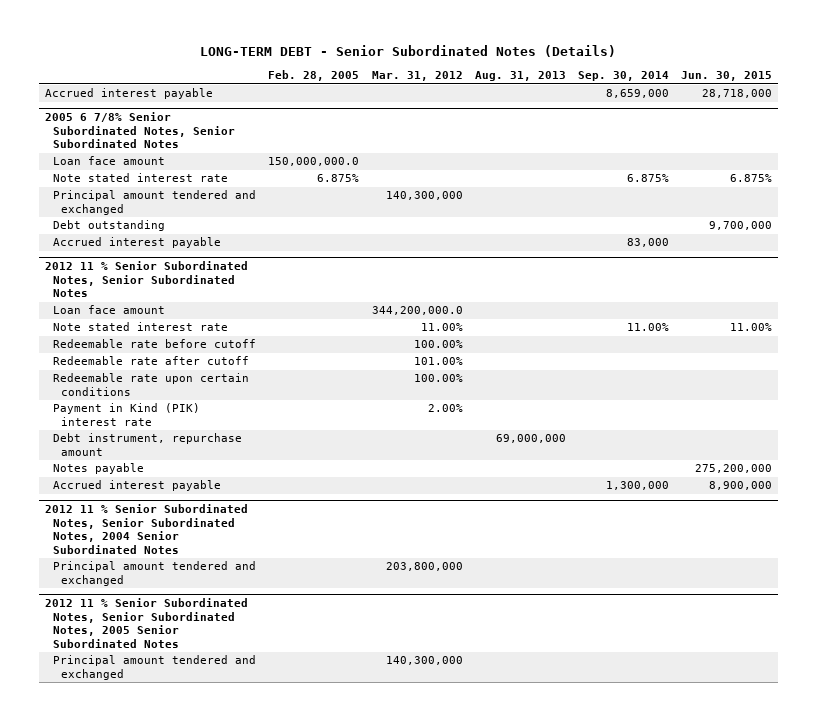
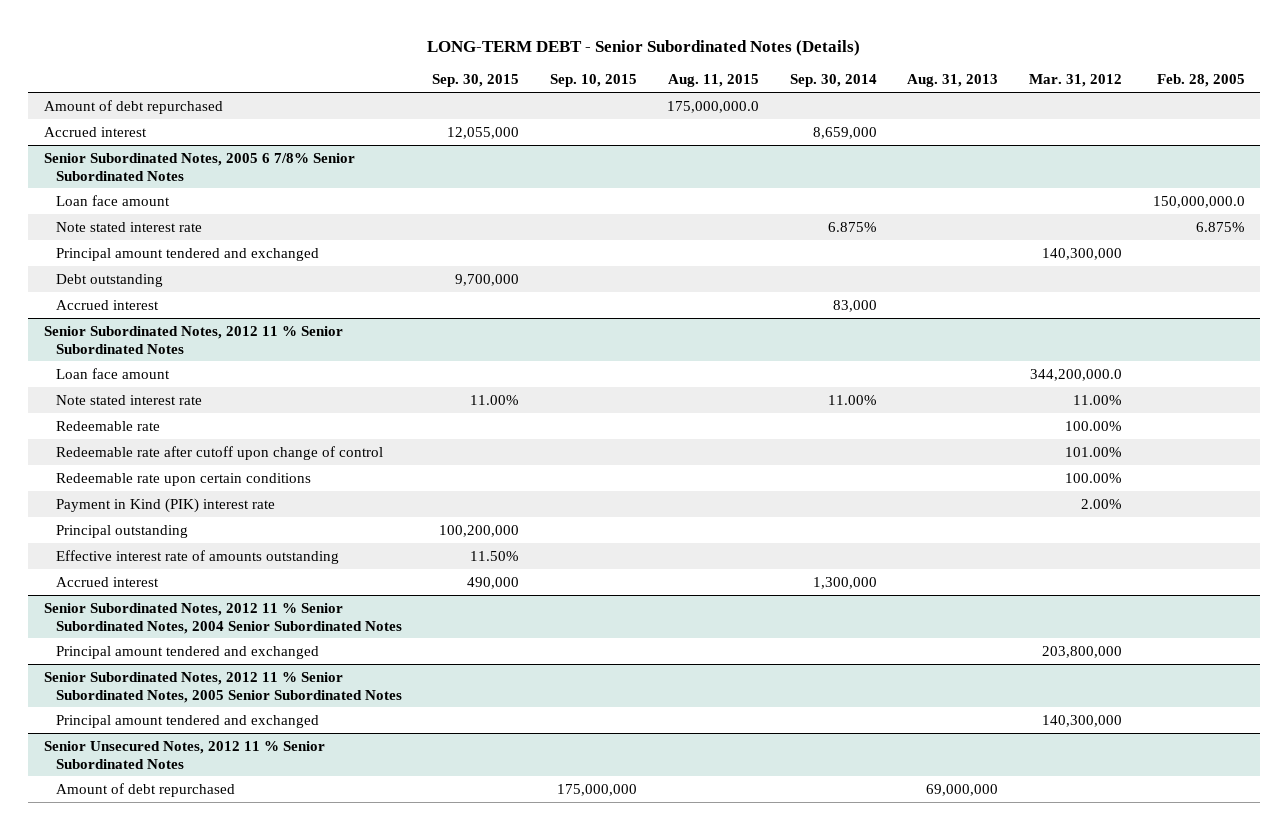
[681,71,773,82] Jun. 30, 2015 -> none
none -> [432,74,520,88] Sep. 30, 2015
none -> [549,74,637,88] Sep. 10, 2015
none -> [668,74,760,88] Aug. 11, 2015
none -> [43,99,223,114] Amount of debt repurchased
[44,88,213,100] Accrued interest payable -> [43,126,147,137] Accrued interest
[44,112,236,149] 2005 6 7/8% Senior Subordinated Notes, Senior Subordinated Notes -> [43,152,355,181] Senior Subordinated Notes, 2005 6 7/8% Senior Subordinated Notes
[53,237,222,249] Accrued interest payable -> [55,299,159,310] Accrued interest
[44,261,248,298] 2012 11 % Senior Subordinated Notes, Senior Subordinated Notes -> [43,325,343,354] Senior Subordinated Notes, 2012 11 % Senior Subordinated Notes
[53,339,257,349] Redeemable rate before cutoff -> [55,420,160,431] Redeemable rate
[53,356,250,366] Redeemable rate after cutoff -> [55,445,383,460] Redeemable rate after cutoff upon change of control
[53,433,243,457] Debt instrument, repurchase amount -> none
[53,463,145,475] Notes payable -> [55,524,188,538] Principal outstanding
none -> [55,549,339,564] Effective interest rate of amounts outstanding
[53,480,222,492] Accrued interest payable -> [55,576,159,587] Accrued interest
[44,504,248,555] 2012 11 % Senior Subordinated Notes, Senior Subordinated Notes, 2004 Senior Subordinated Notes -> [43,602,402,634] Senior Subordinated Notes, 2012 11 % Senior Subordinated Notes, 2004 Senior Subordinated Notes
[44,598,248,649] 2012 11 % Senior Subordinated Notes, Senior Subordinated Notes, 2005 Senior Subordinated Notes -> [43,671,402,703] Senior Subordinated Notes, 2012 11 % Senior Subordinated Notes, 2005 Senior Subordinated Notes
none -> [43,740,325,769] Senior Unsecured Notes, 2012 11 % Senior Subordinated Notes
none -> [55,782,235,797] Amount of debt repurchased

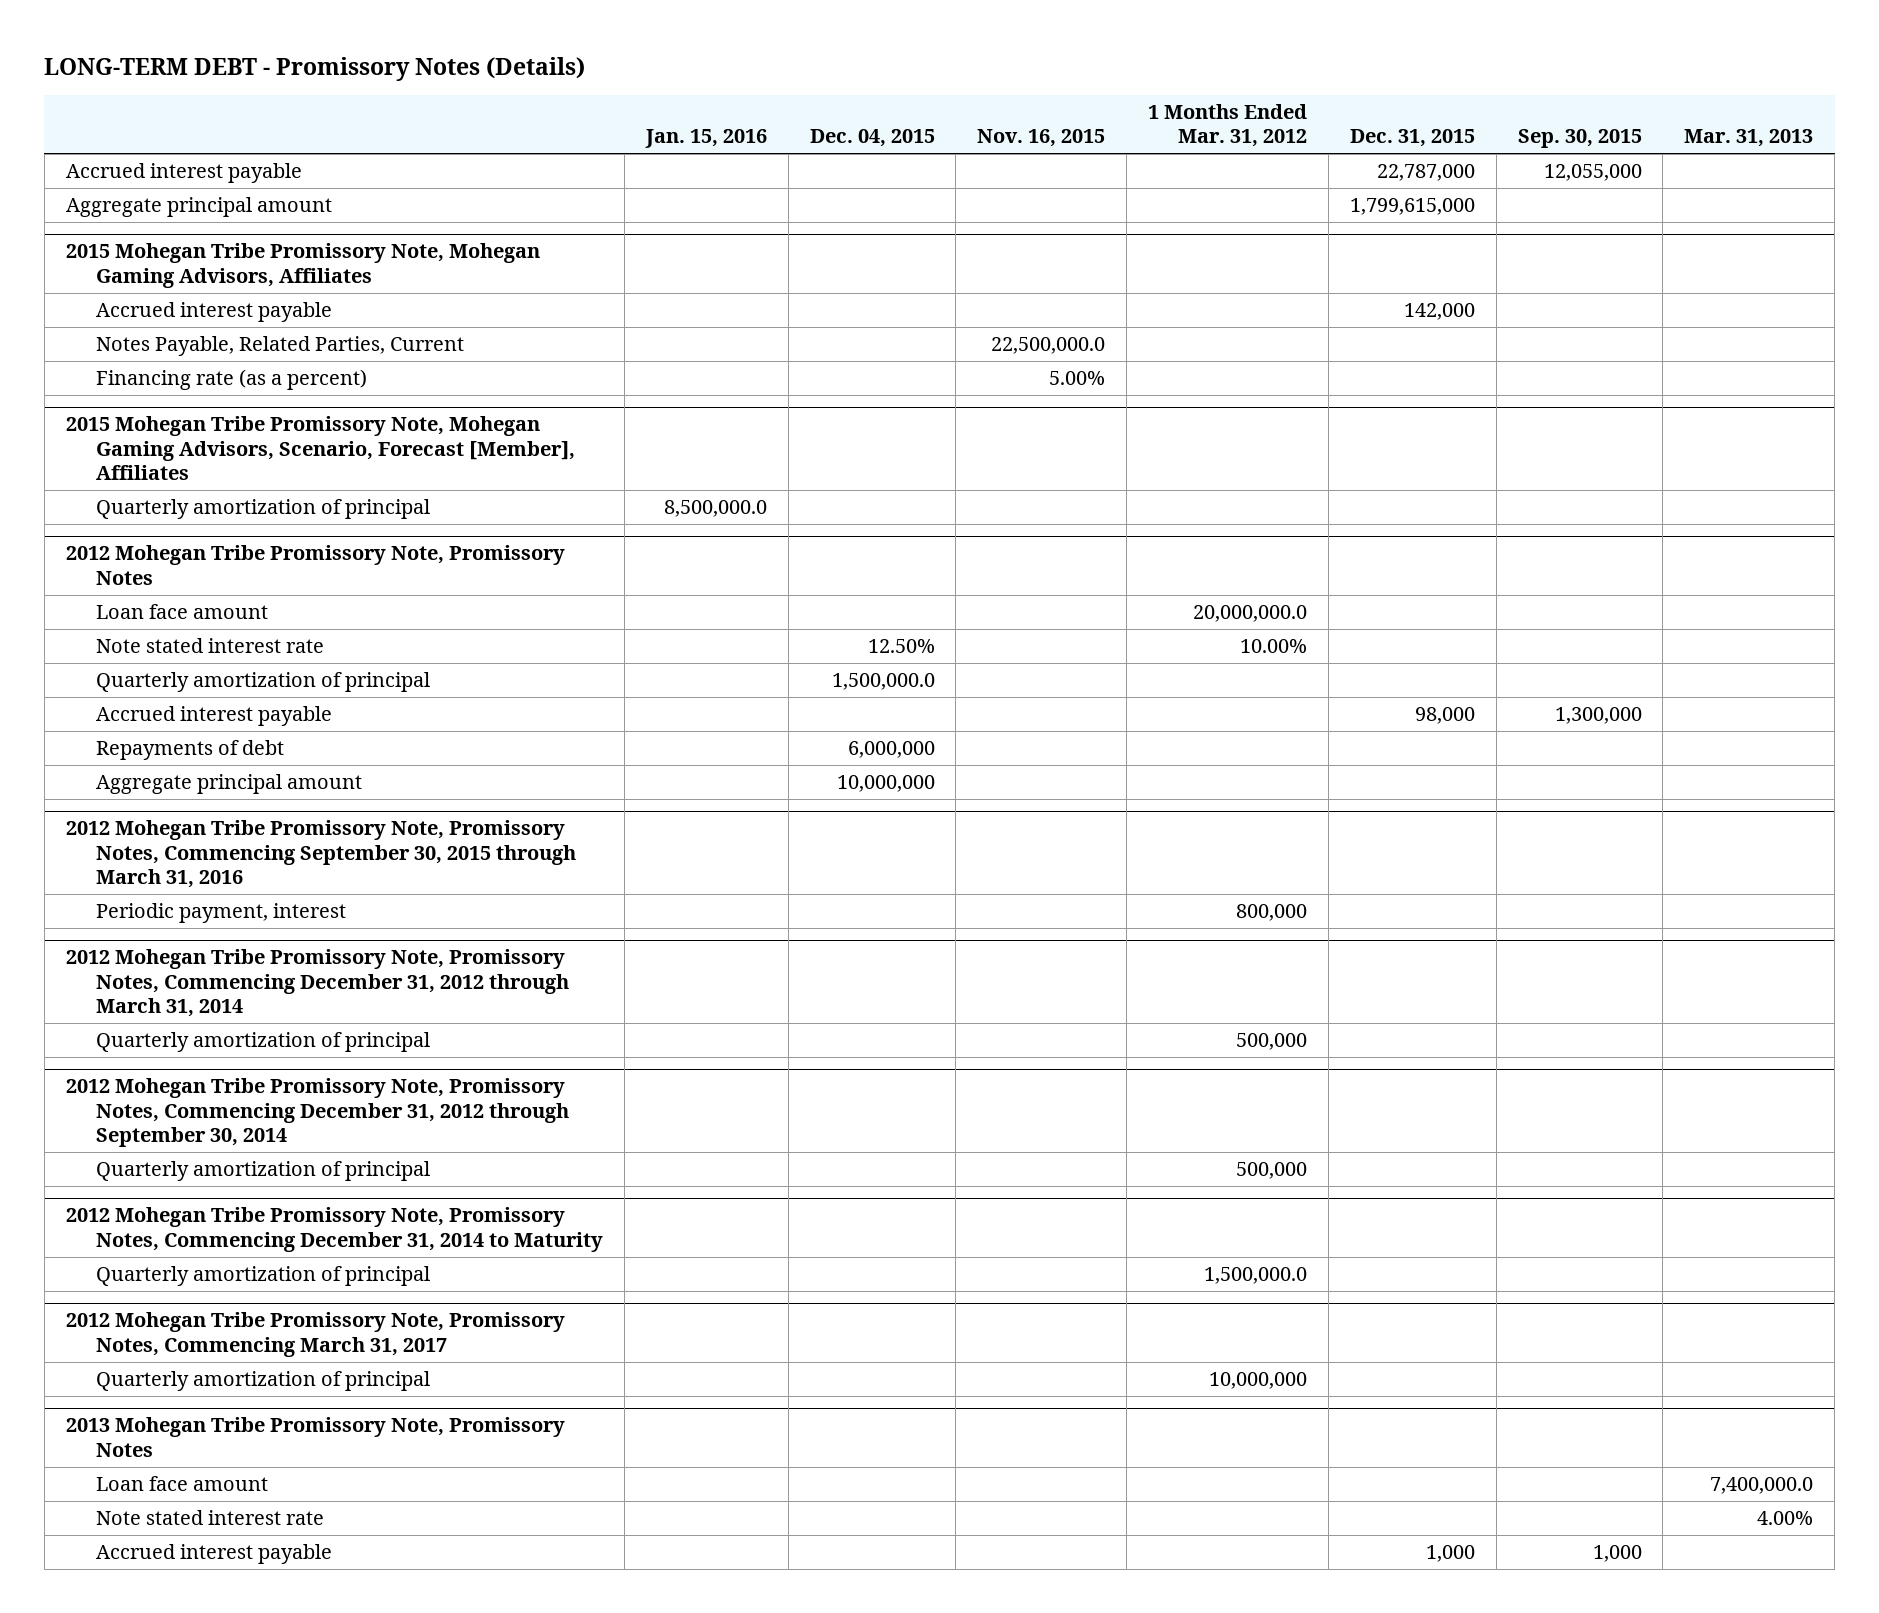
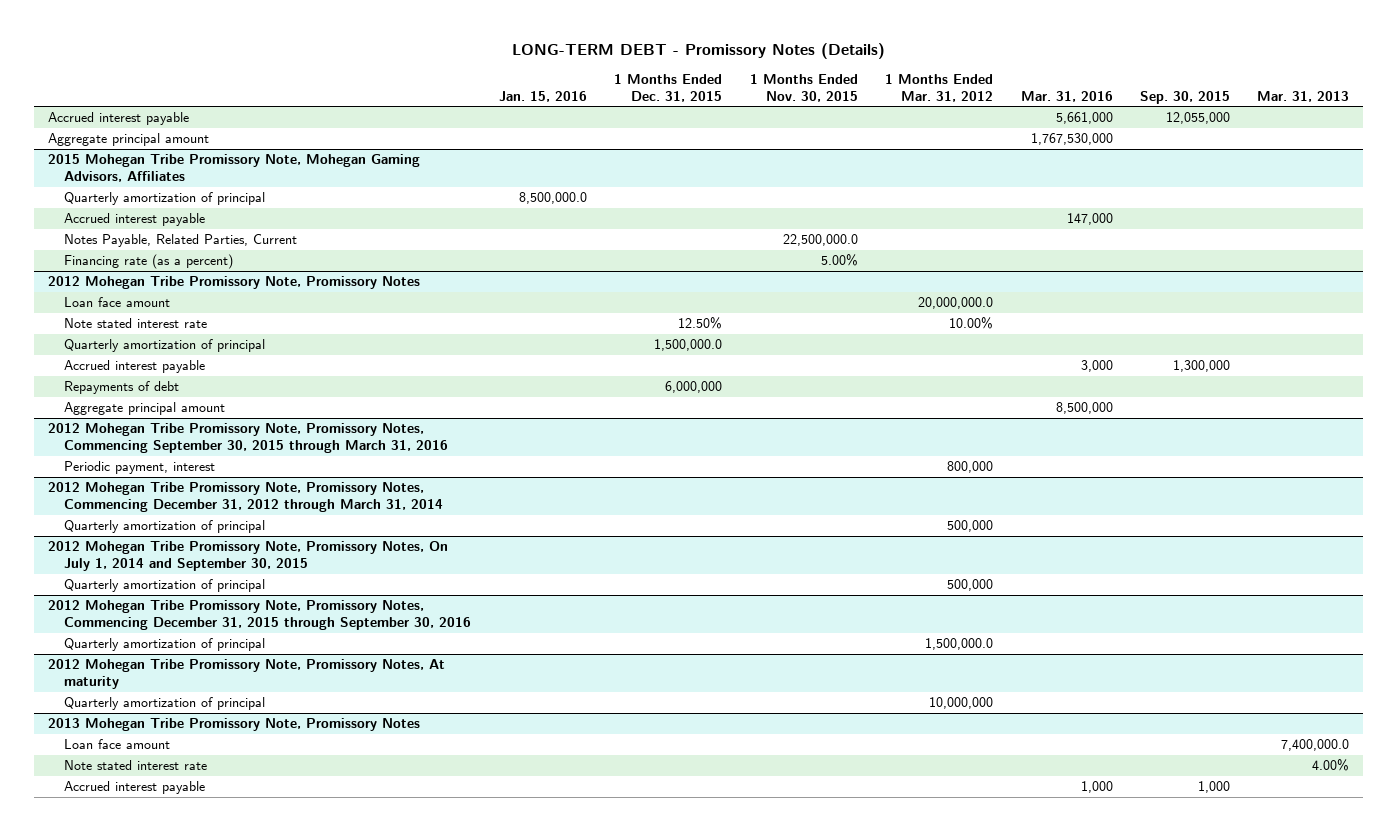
[809,129,935,148] Dec. 04, 2015 -> none
[977,129,1106,148] Nov. 16, 2015 -> none
[1349,129,1475,148] Dec. 31, 2015 -> none
none -> [614,73,723,102] 1 Months Ended Dec. 31, 2015
none -> [749,73,858,102] 1 Months Ended Nov. 30, 2015
none -> [1020,90,1113,102] Mar. 31, 2016
none -> [64,192,266,206] Quarterly amortization of principal
[65,416,576,481] 2015 Mohegan Tribe Promissory Note, Mohegan Gaming Advisors, Scenario, Forecast [Member], Affiliates -> none
[96,499,431,520] Quarterly amortization of principal -> none
[65,1312,565,1357] 2012 Mohegan Tribe Promissory Note, Promissory Notes, Commencing March 31, 2017 -> none
[96,1371,431,1392] Quarterly amortization of principal -> none
none -> [47,541,448,572] 2012 Mohegan Tribe Promissory Note, Promissory Notes, On July 1, 2014 and September 30, 2015
none -> [64,579,266,593] Quarterly amortization of principal
[65,1078,570,1148] 2012 Mohegan Tribe Promissory Note, Promissory Notes, Commencing December 31, 2012 through September 30, 2014 -> [47,600,472,631] 2012 Mohegan Tribe Promissory Note, Promissory Notes, Commencing December 31, 2015 through September 30, 2016
[1236,1162,1308,1180] 500,000 -> [925,638,994,651] 1,500,000.0
[65,1207,604,1252] 2012 Mohegan Tribe Promissory Note, Promissory Notes, Commencing December 31, 2014 to Maturity -> [47,659,445,690] 2012 Mohegan Tribe Promissory Note, Promissory Notes, At maturity
[1204,1267,1308,1285] 1,500,000.0 -> [929,697,994,710] 10,000,000

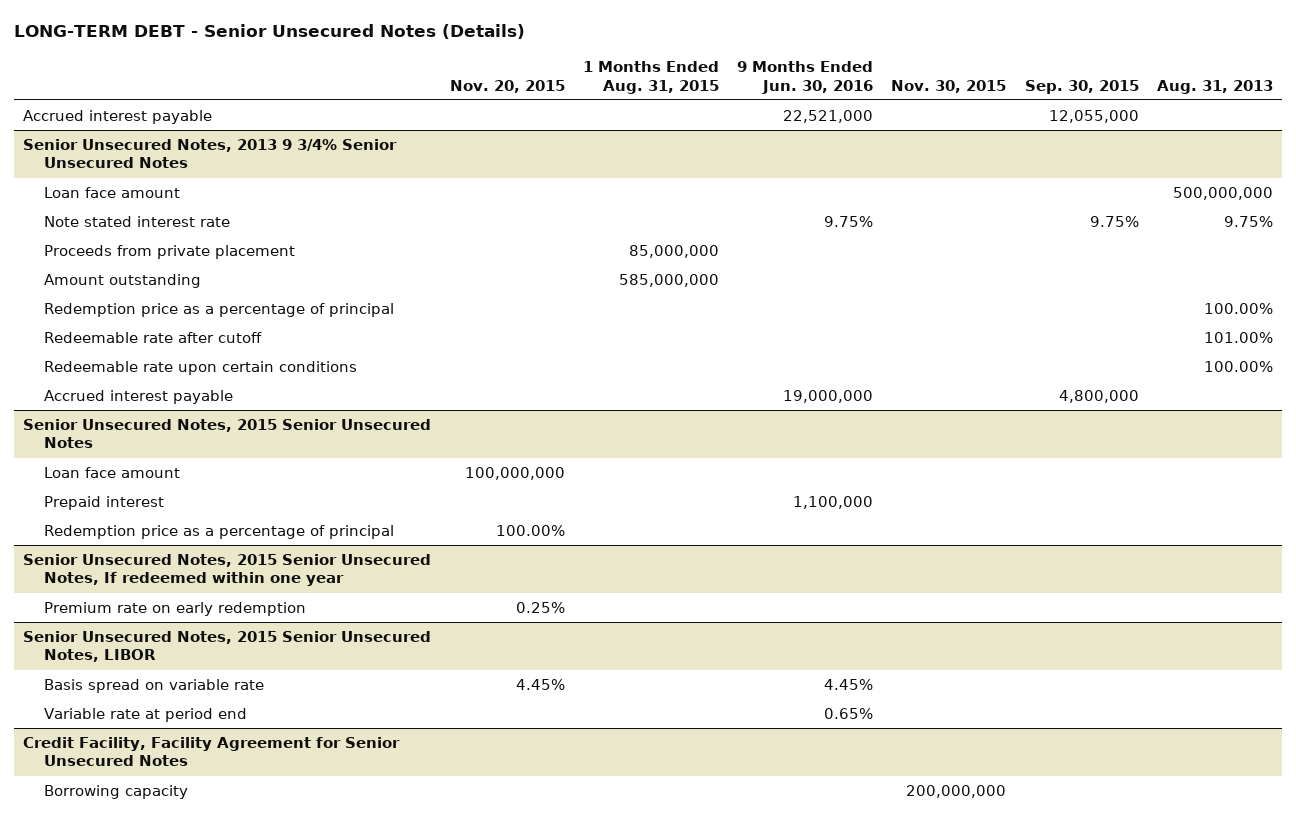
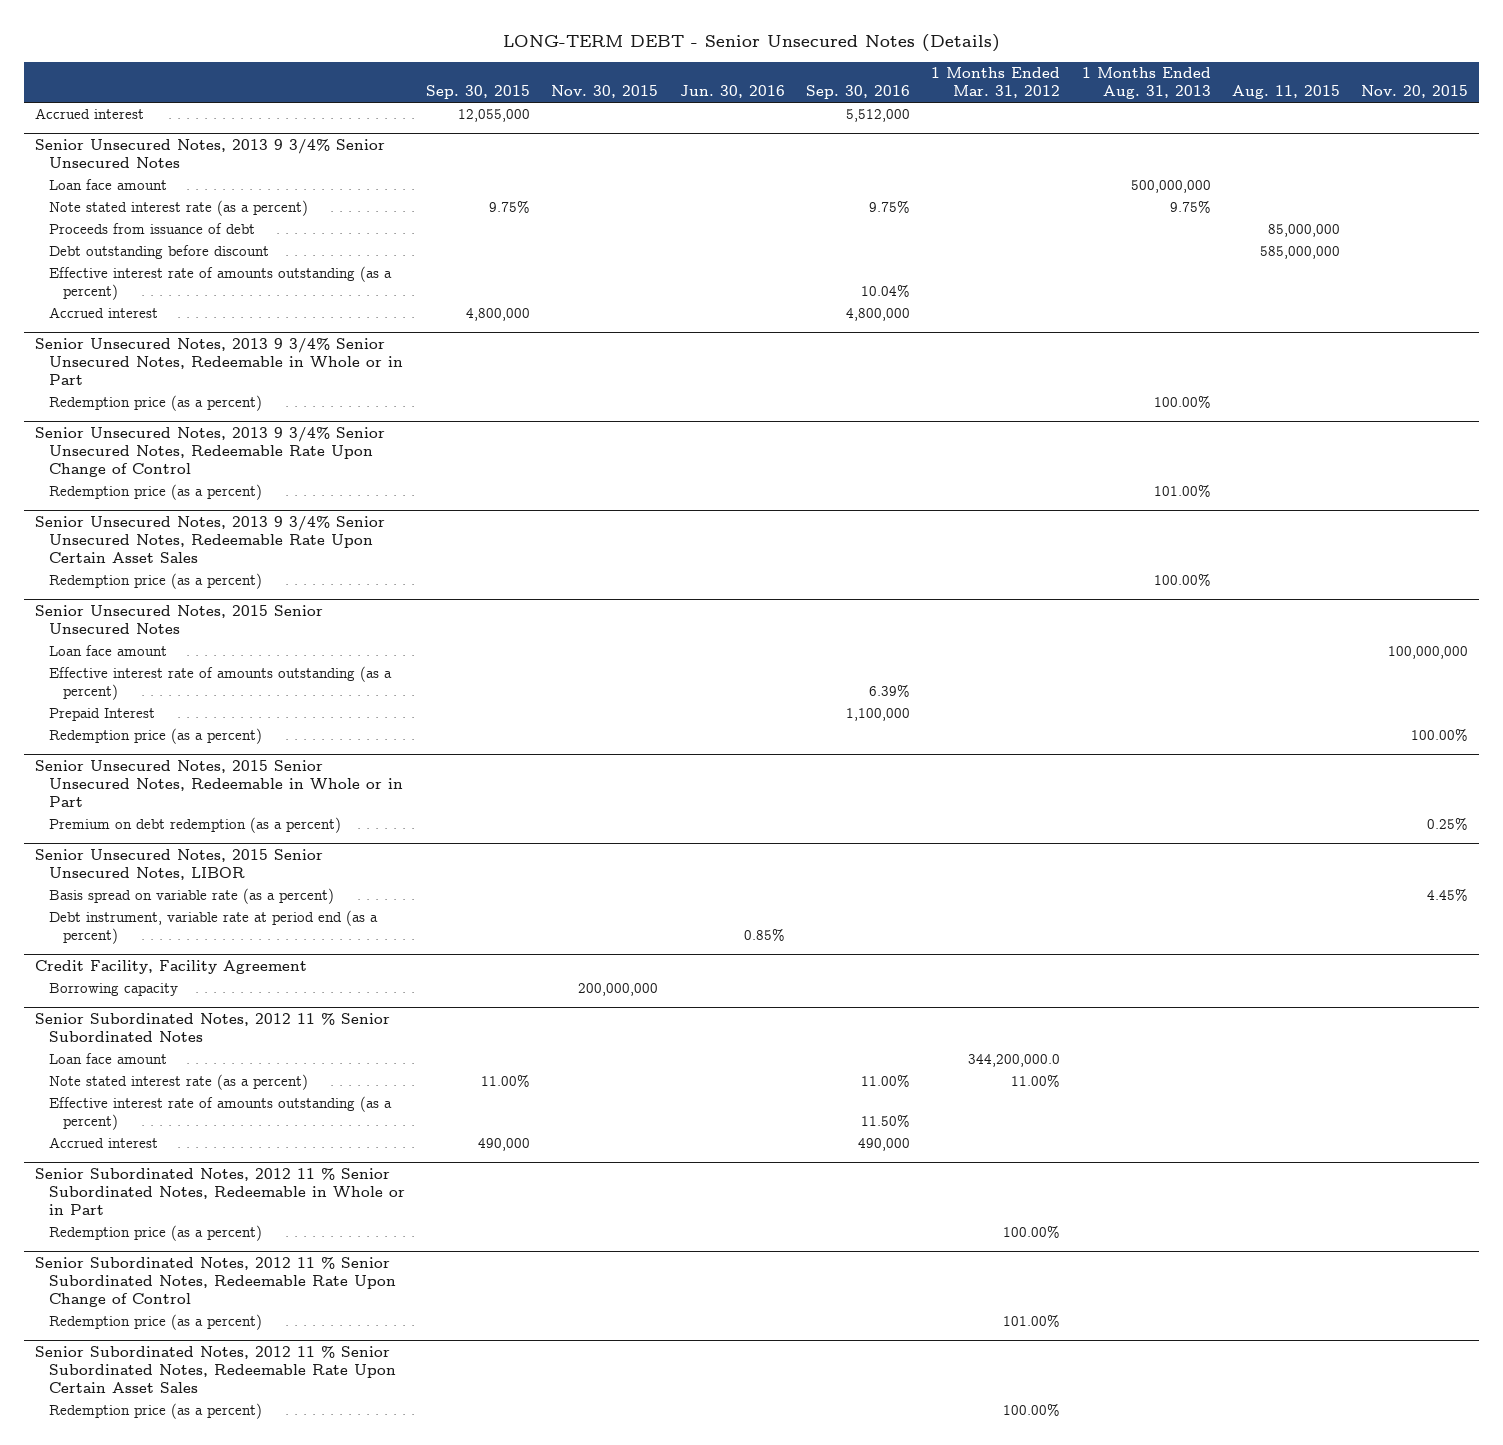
[582,61,719,94] 1 Months Ended Aug. 31, 2015 -> none
[737,61,874,94] 9 Months Ended Jun. 30, 2016 -> none
[1156,79,1273,94] Aug. 31, 2013 -> none
none -> [679,85,785,99] Jun. 30, 2016
none -> [806,85,911,100] Sep. 30, 2016
none -> [931,67,1061,99] 1 Months Ended Mar. 31, 2012
none -> [1081,67,1211,100] 1 Months Ended Aug. 31, 2013
none -> [1231,85,1340,100] Aug. 11, 2015
[23,110,213,125] Accrued interest payable -> [34,108,144,120] Accrued interest
[43,303,394,318] Redemption price as a percentage of principal -> none
[43,332,262,344] Redeemable rate after cutoff -> none
[43,361,357,376] Redeemable rate upon certain conditions -> none
[43,216,230,228] Note stated interest rate -> [48,200,308,217] Note stated interest rate (as a percent)
[43,245,295,260] Proceeds from private placement -> [48,223,255,235] Proceeds from issuance of debt
[43,274,201,289] Amount outstanding -> [48,245,269,260] Debt outstanding before discount
none -> [48,266,392,301] Effective interest rate of amounts outstanding (as a percent)
[43,390,233,405] Accrued interest payable -> [48,307,158,319] Accrued interest
none -> [34,338,403,386] Senior Unsecured Notes, 2013 9 3/4% Senior Unsecured Notes, Redeemable in Whole or in Part
none -> [48,395,262,412] Redemption price (as a percent)
none -> [34,427,385,478] Senior Unsecured Notes, 2013 9 3/4% Senior Unsecured Notes, Redeemable Rate Upon Change of Control
none -> [48,484,262,501] Redemption price (as a percent)
none -> [34,516,385,564] Senior Unsecured Notes, 2013 9 3/4% Senior Unsecured Notes, Redeemable Rate Upon Certain Asset Sales
none -> [48,573,262,590] Redemption price (as a percent)
[23,554,432,587] Senior Unsecured Notes, 2015 Senior Unsecured Notes, If redeemed within one year -> none
[43,602,306,617] Premium rate on early redemption -> none
none -> [48,666,392,701] Effective interest rate of amounts outstanding (as a percent)
[43,496,164,511] Prepaid interest -> [48,708,155,722] Prepaid Interest
[43,525,394,540] Redemption price as a percentage of principal -> [48,728,262,745] Redemption price (as a percent)
none -> [34,760,403,808] Senior Unsecured Notes, 2015 Senior Unsecured Notes, Redeemable in Whole or in Part
none -> [48,817,341,834] Premium on debt redemption (as a percent)
[43,679,264,694] Basis spread on variable rate -> [48,888,334,905] Basis spread on variable rate (as a percent)
[43,708,247,723] Variable rate at period end -> [48,910,378,945] Debt instrument, variable rate at period end (as a percent)
[23,737,401,767] Credit Facility, Facility Agreement for Senior Unsecured Notes -> [34,960,307,975] Credit Facility, Facility Agreement
none -> [34,1013,390,1043] Senior Subordinated Notes, 2012 11 % Senior Subordinated Notes
none -> [48,1053,167,1065] Loan face amount
none -> [48,1074,308,1091] Note stated interest rate (as a percent)
none -> [48,1096,392,1131] Effective interest rate of amounts outstanding (as a percent)
none -> [48,1137,158,1149] Accrued interest
none -> [34,1168,405,1216] Senior Subordinated Notes, 2012 11 % Senior Subordinated Notes, Redeemable in Whole or in Part
none -> [48,1225,262,1242] Redemption price (as a percent)
none -> [34,1257,396,1308] Senior Subordinated Notes, 2012 11 % Senior Subordinated Notes, Redeemable Rate Upon Change of Control
none -> [48,1314,262,1331] Redemption price (as a percent)
none -> [34,1346,396,1394] Senior Subordinated Notes, 2012 11 % Senior Subordinated Notes, Redeemable Rate Upon Certain Asset Sales
none -> [48,1403,262,1420] Redemption price (as a percent)

